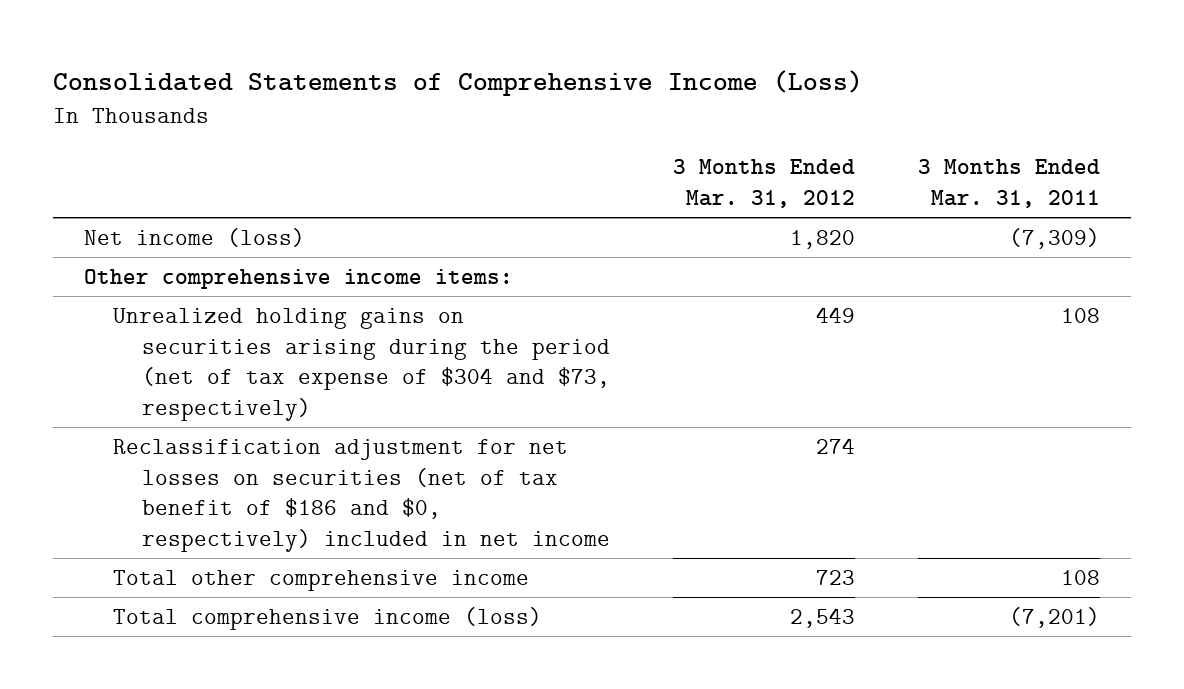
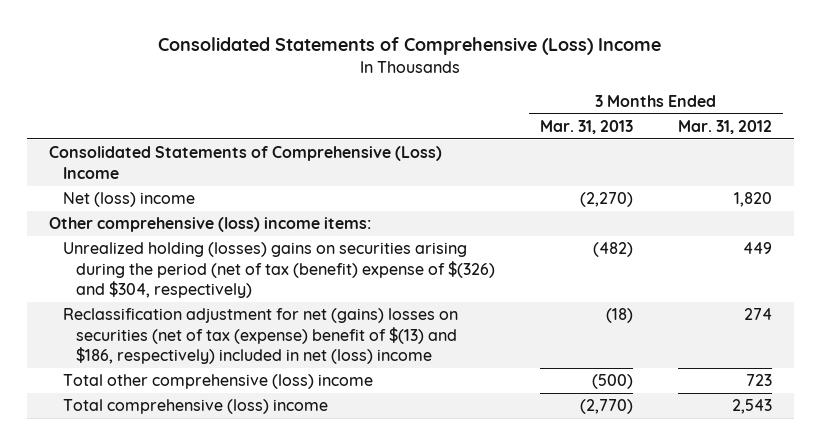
[52,70,863,97] Consolidated Statements of Comprehensive Income (Loss) -> [158,37,662,56] Consolidated Statements of Comprehensive (Loss) Income
[917,159,1100,208] 3 Months Ended Mar. 31, 2011 -> none
none -> [539,119,633,134] Mar. 31, 2013
none -> [49,146,443,179] Consolidated Statements of Comprehensive (Loss) Income
[84,228,306,248] Net income (loss) -> [62,192,195,208] Net (loss) income
[84,269,514,290] Other comprehensive income items: -> [49,217,372,233] Other comprehensive (loss) income items:
[113,308,611,422] Unrealized holding gains on securities arising during the period (net of tax expense of $304 and $73, respectively) -> [62,242,496,299] Unrealized holding (losses) gains on securities arising during the period (net of tax (benefit) expense of $(326) and $304, respectively)
[113,439,611,553] Reclassification adjustment for net losses on securities (net of tax benefit of $186 and $0, respectively) included in net income -> [62,308,458,365] Reclassification adjustment for net (gains) losses on securities (net of tax (expense) benefit of $(13) and $186, respectively) included in net (loss) income
[113,570,530,592] Total other comprehensive income -> [62,374,373,390] Total other comprehensive (loss) income
[113,607,543,631] Total comprehensive income (loss) -> [62,399,328,415] Total comprehensive (loss) income

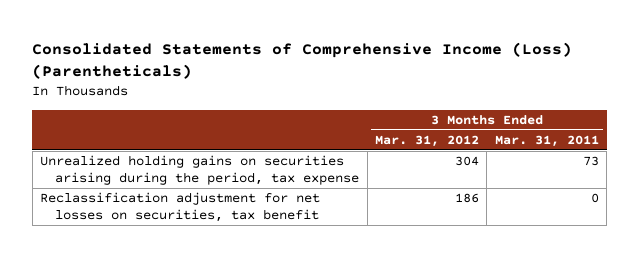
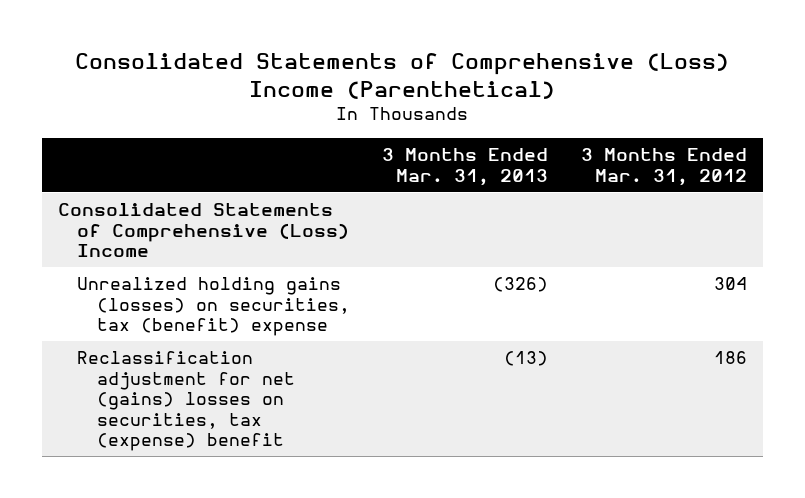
[32,42,573,80] Consolidated Statements of Comprehensive Income (Loss) (Parentheticals) -> [75,53,730,99] Consolidated Statements of Comprehensive (Loss) Income (Parenthetical)
[494,134,599,147] Mar. 31, 2011 -> none
none -> [382,148,549,186] 3 Months Ended Mar. 31, 2013
none -> [57,203,350,258] Consolidated Statements of Comprehensive (Loss) Income
[39,155,360,185] Unrealized holding gains on securities arising during the period, tax expense -> [77,277,350,337] Unrealized holding gains (losses) on securities, tax (benefit) expense
[39,192,320,222] Reclassification adjustment for net losses on securities, tax benefit -> [77,351,295,452] Reclassification adjustment for net (gains) losses on securities, tax (expense) benefit

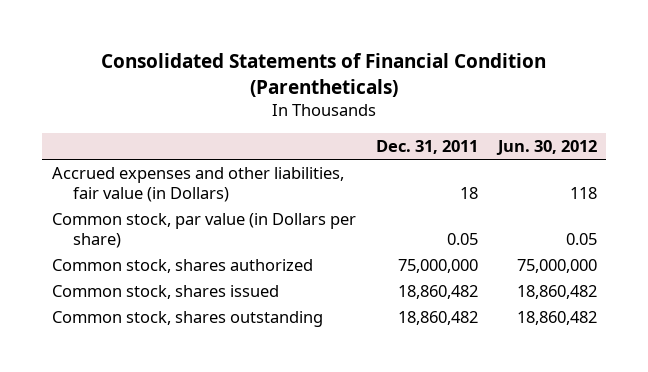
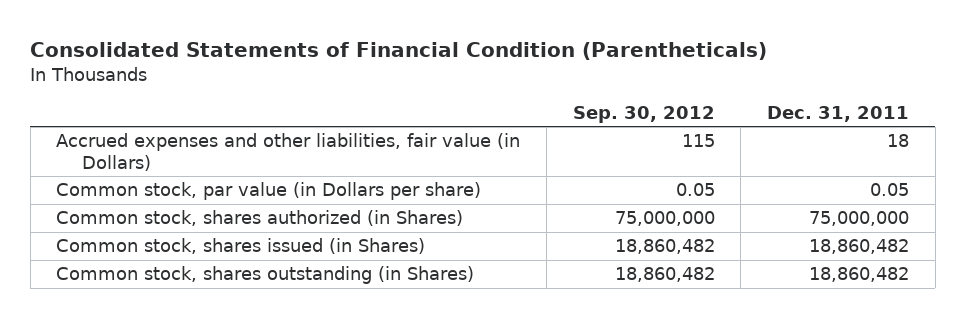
[495,140,597,156] Jun. 30, 2012 -> none
none -> [572,105,715,123] Sep. 30, 2012
[51,258,313,273] Common stock, shares authorized -> [56,210,464,227] Common stock, shares authorized (in Shares)
[51,284,279,299] Common stock, shares issued -> [56,238,426,255] Common stock, shares issued (in Shares)
[51,310,323,327] Common stock, shares outstanding -> [56,266,475,285] Common stock, shares outstanding (in Shares)

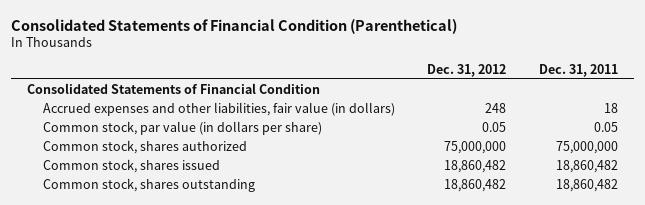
[30,42,768,61] Consolidated Statements of Financial Condition (Parentheticals) -> [11,18,458,34] Consolidated Statements of Financial Condition (Parenthetical)
[572,105,715,123] Sep. 30, 2012 -> none
none -> [427,63,507,77] Dec. 31, 2012
none -> [27,83,321,95] Consolidated Statements of Financial Condition
[56,133,521,171] Accrued expenses and other liabilities, fair value (in Dollars) -> [42,102,395,117] Accrued expenses and other liabilities, fair value (in dollars)
[56,182,482,201] Common stock, par value (in Dollars per share) -> [42,121,322,136] Common stock, par value (in dollars per share)
[56,210,464,227] Common stock, shares authorized (in Shares) -> [42,140,247,155] Common stock, shares authorized
[56,238,426,255] Common stock, shares issued (in Shares) -> [42,159,220,174] Common stock, shares issued
[56,266,475,285] Common stock, shares outstanding (in Shares) -> [42,178,255,193] Common stock, shares outstanding

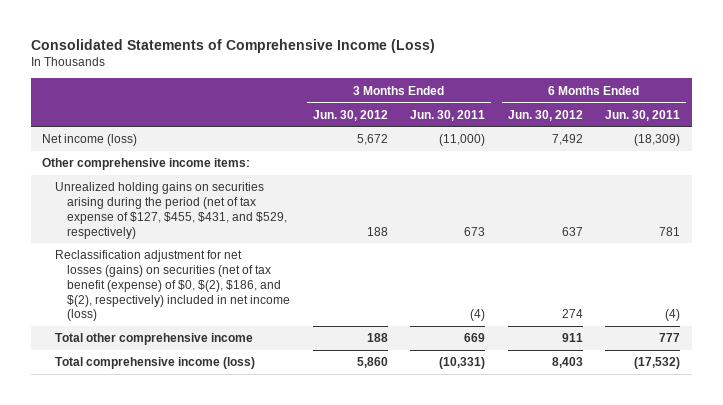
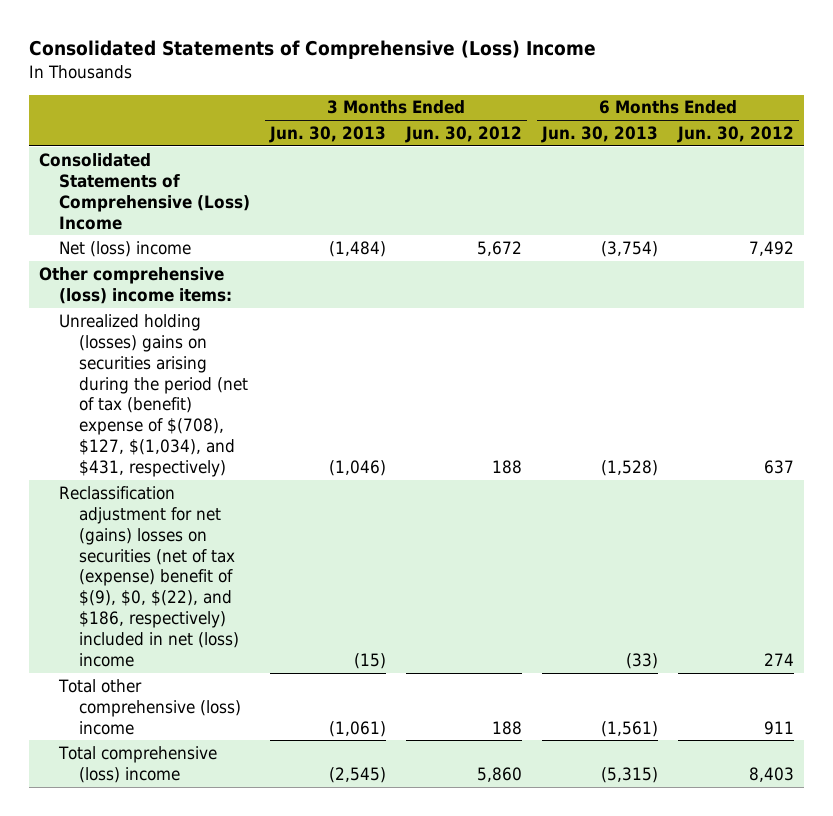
[30,38,435,53] Consolidated Statements of Comprehensive Income (Loss) -> [29,40,597,60] Consolidated Statements of Comprehensive (Loss) Income
[410,109,486,121] Jun. 30, 2011 -> none
[605,109,681,121] Jun. 30, 2011 -> none
none -> [269,126,387,144] Jun. 30, 2013
none -> [540,126,658,144] Jun. 30, 2013
none -> [39,152,251,230] Consolidated Statements of Comprehensive (Loss) Income
[42,134,138,147] Net income (loss) -> [59,240,192,257] Net (loss) income
[42,158,251,171] Other comprehensive income items: -> [39,266,233,304] Other comprehensive (loss) income items:
[54,182,288,239] Unrealized holding gains on securities arising during the period (net of tax expense of $127, $455, $431, and $529, respectively) -> [59,313,249,477] Unrealized holding (losses) gains on securities arising during the period (net of tax (benefit) expense of $(708), $127, $(1,034), and $431, respectively)
[54,250,291,322] Reclassification adjustment for net losses (gains) on securities (net of tax benefit (expense) of $0, $(2), $186, and $(2), respectively) included in net income (loss) -> [59,485,240,667] Reclassification adjustment for net (gains) losses on securities (net of tax (expense) benefit of $(9), $0, $(22), and $186, respectively) included in net (loss) income
[54,333,253,346] Total other comprehensive income -> [58,678,242,735] Total other comprehensive (loss) income
[54,357,255,370] Total comprehensive income (loss) -> [58,745,218,783] Total comprehensive (loss) income

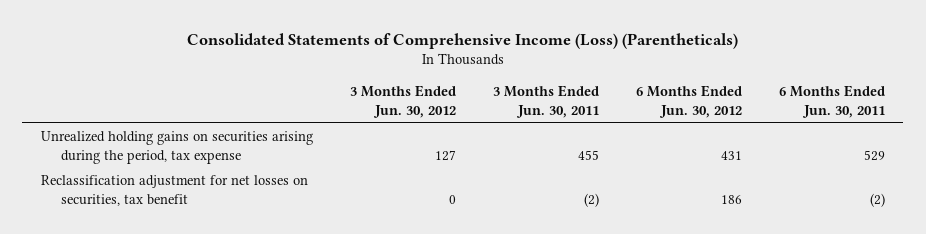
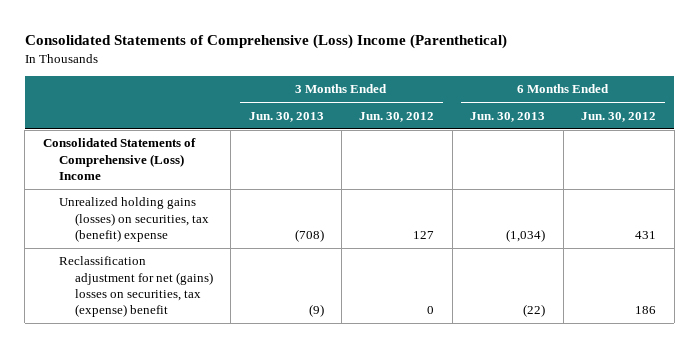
[186,32,738,49] Consolidated Statements of Comprehensive Income (Loss) (Parentheticals) -> [24,34,507,50] Consolidated Statements of Comprehensive (Loss) Income (Parenthetical)
[492,85,599,118] 3 Months Ended Jun. 30, 2011 -> none
[778,85,885,118] 6 Months Ended Jun. 30, 2011 -> none
none -> [248,111,324,122] Jun. 30, 2013
none -> [470,111,546,122] Jun. 30, 2013
none -> [42,138,196,180] Consolidated Statements of Comprehensive (Loss) Income
[40,131,313,164] Unrealized holding gains on securities arising during the period, tax expense -> [58,197,209,242] Unrealized holding gains (losses) on securities, tax (benefit) expense
[40,175,308,206] Reclassification adjustment for net losses on securities, tax benefit -> [58,256,213,318] Reclassification adjustment for net (gains) losses on securities, tax (expense) benefit

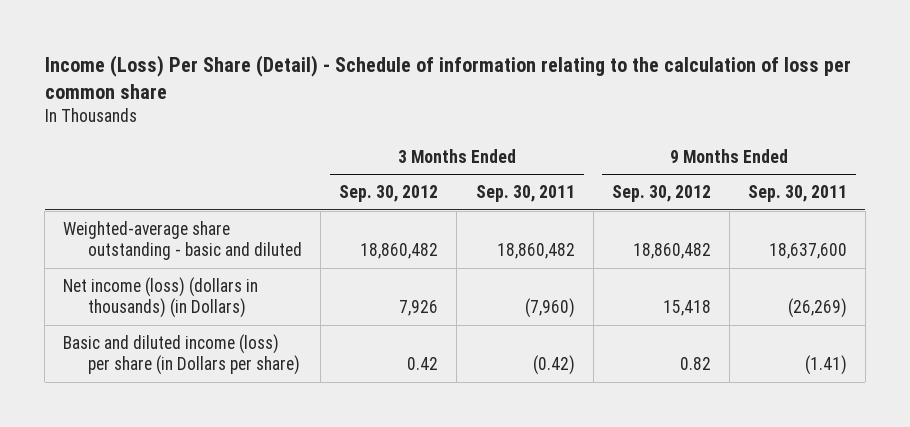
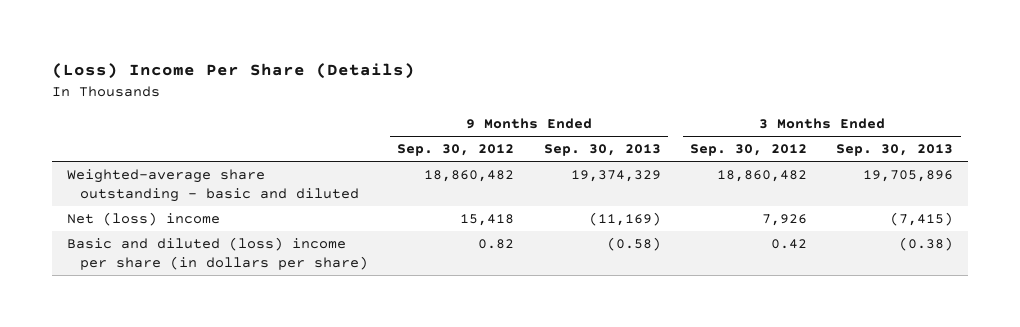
[44,54,851,99] Income (Loss) Per Share (Detail) - Schedule of information relating to the calculation of loss per common share -> [52,63,416,80] (Loss) Income Per Share (Details)
[475,185,575,203] Sep. 30, 2011 -> none
[747,185,847,203] Sep. 30, 2011 -> none
none -> [543,144,661,157] Sep. 30, 2013
none -> [836,144,954,157] Sep. 30, 2013
[63,276,259,319] Net income (loss) (dollars in thousands) (in Dollars) -> [66,212,220,227] Net (loss) income
[63,333,301,376] Basic and diluted income (loss) per share (in Dollars per share) -> [66,237,369,270] Basic and diluted (loss) income per share (in dollars per share)

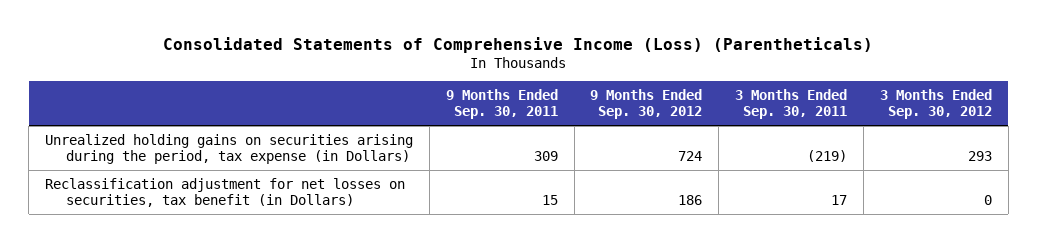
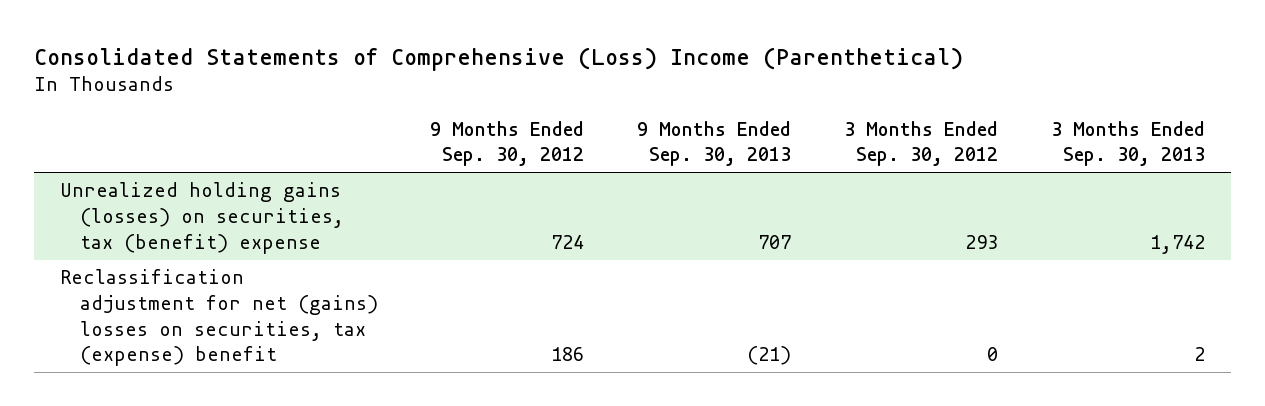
[163,36,874,53] Consolidated Statements of Comprehensive Income (Loss) (Parentheticals) -> [33,46,963,71] Consolidated Statements of Comprehensive (Loss) Income (Parenthetical)
[445,88,558,120] 9 Months Ended Sep. 30, 2011 -> none
[735,88,848,120] 3 Months Ended Sep. 30, 2011 -> none
none -> [637,120,792,167] 9 Months Ended Sep. 30, 2013
none -> [1050,120,1205,167] 3 Months Ended Sep. 30, 2013
[44,133,413,165] Unrealized holding gains on securities arising during the period, tax expense (in Dollars) -> [60,182,344,254] Unrealized holding gains (losses) on securities, tax (benefit) expense
[44,177,405,208] Reclassification adjustment for net losses on securities, tax benefit (in Dollars) -> [60,269,378,367] Reclassification adjustment for net (gains) losses on securities, tax (expense) benefit

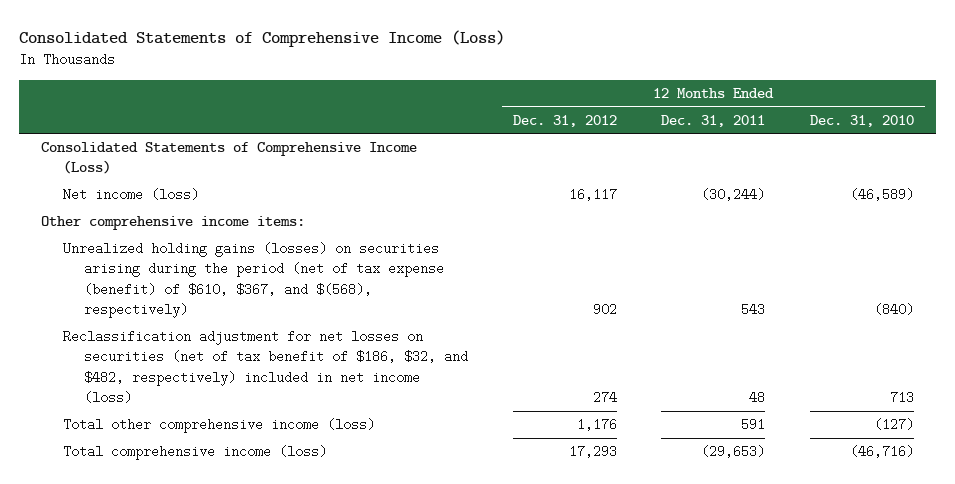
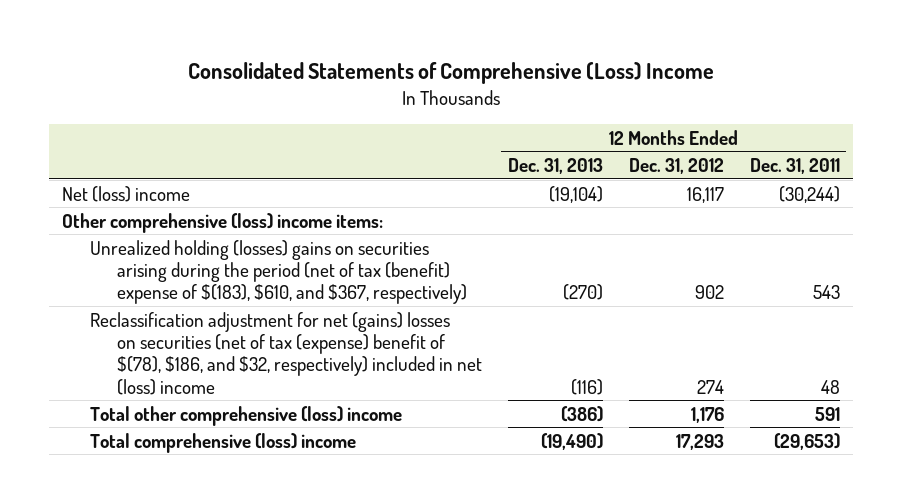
[19,30,506,48] Consolidated Statements of Comprehensive Income (Loss) -> [188,62,715,85] Consolidated Statements of Comprehensive (Loss) Income
[810,114,915,127] Dec. 31, 2010 -> none
none -> [507,157,603,174] Dec. 31, 2013
[41,142,418,175] Consolidated Statements of Comprehensive Income (Loss) -> none
[62,188,199,202] Net income (loss) -> [62,185,191,202] Net (loss) income
[41,216,306,231] Other comprehensive income items: -> [62,212,384,233] Other comprehensive (loss) income items:
[62,242,444,319] Unrealized holding gains (losses) on securities arising during the period (net of tax expense (benefit) of $610, $367, and $(568), respectively) -> [89,239,467,305] Unrealized holding (losses) gains on securities arising during the period (net of tax (benefit) expense of $(183), $610, and $367, respectively)
[62,330,468,405] Reclassification adjustment for net losses on securities (net of tax benefit of $186, $32, and $482, respectively) included in net income (loss) -> [89,311,482,395] Reclassification adjustment for net (gains) losses on securities (net of tax (expense) benefit of $(78), $186, and $32, respectively) included in net (loss) income
[62,418,375,434] Total other comprehensive income (loss) -> [89,405,402,426] Total other comprehensive (loss) income
[62,445,327,461] Total comprehensive income (loss) -> [89,432,356,453] Total comprehensive (loss) income

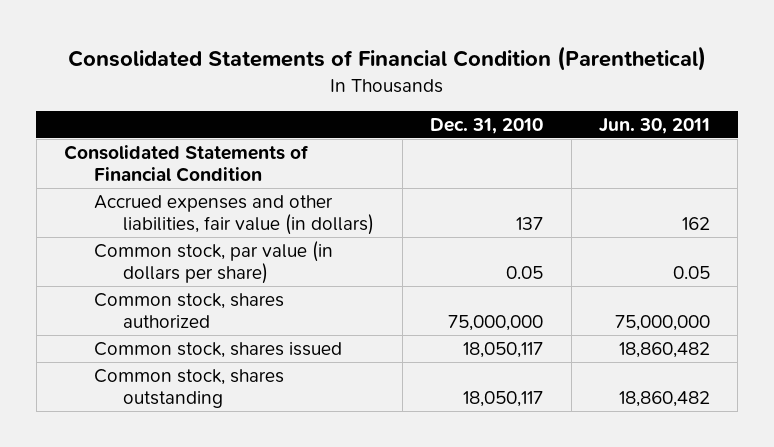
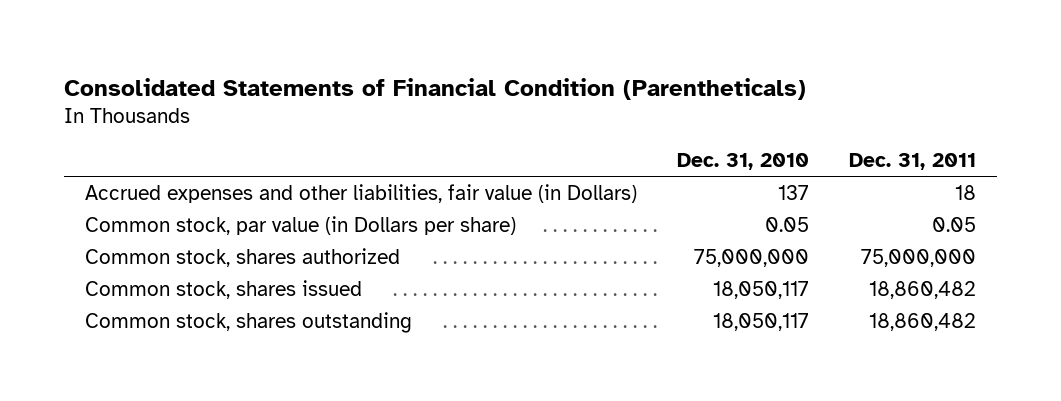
[67,45,706,71] Consolidated Statements of Financial Condition (Parenthetical) -> [64,77,807,100] Consolidated Statements of Financial Condition (Parentheticals)
[598,117,710,134] Jun. 30, 2011 -> none
none -> [849,152,977,170] Dec. 31, 2011
[63,145,309,183] Consolidated Statements of Financial Condition -> none
[93,195,375,236] Accrued expenses and other liabilities, fair value (in dollars) -> [84,184,637,204] Accrued expenses and other liabilities, fair value (in Dollars)
[93,241,333,285] Common stock, par value (in dollars per share) -> [84,216,516,236] Common stock, par value (in Dollars per share)

